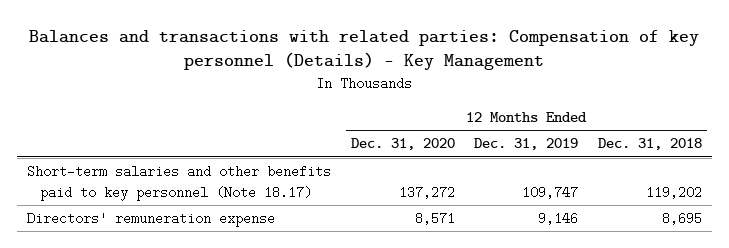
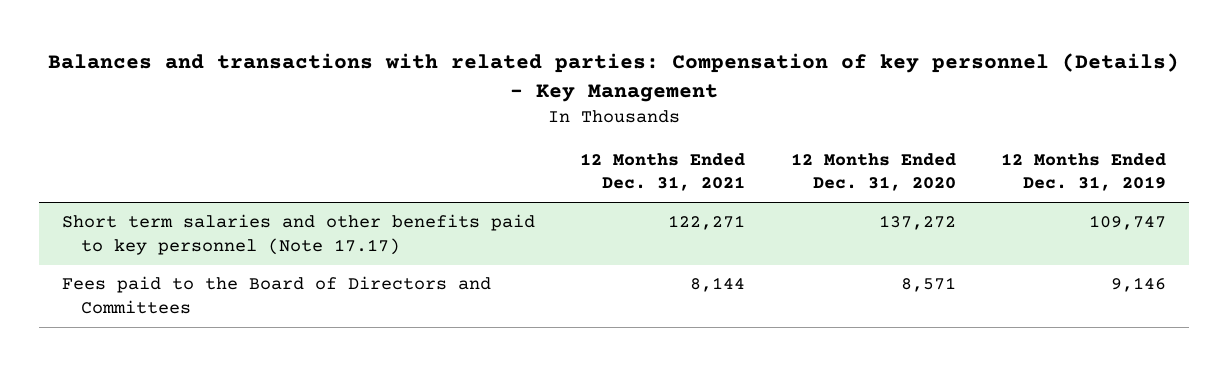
[598,138,703,151] Dec. 31, 2018 -> none
none -> [580,152,746,192] 12 Months Ended Dec. 31, 2021
[26,165,331,201] Short-term salaries and other benefits paid to key personnel (Note 18.17) -> [61,214,535,256] Short term salaries and other benefits paid to key personnel (Note 17.17)
[26,212,275,228] Directors' remuneration expense -> [61,276,491,315] Fees paid to the Board of Directors and Committees

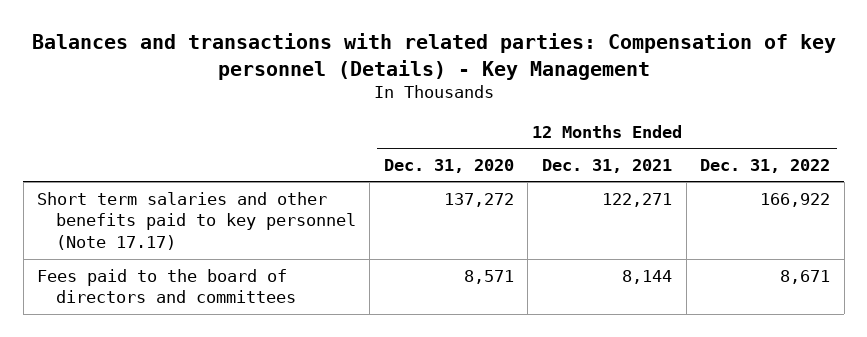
[1001,152,1167,192] 12 Months Ended Dec. 31, 2019 -> none
none -> [700,158,831,173] Dec. 31, 2022
[61,276,491,315] Fees paid to the Board of Directors and Committees -> [37,268,296,304] Fees paid to the board of directors and committees

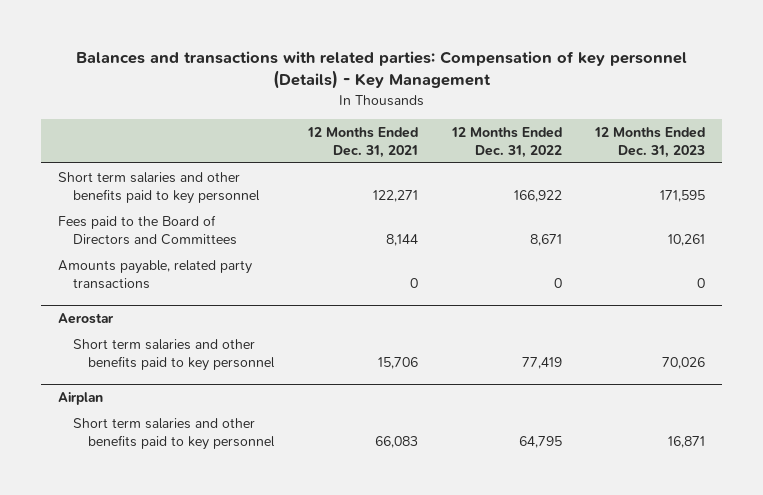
[383,158,514,173] Dec. 31, 2020 -> none
none -> [594,126,706,158] 12 Months Ended Dec. 31, 2023
[37,191,356,251] Short term salaries and other benefits paid to key personnel (Note 17.17) -> [58,171,261,204] Short term salaries and other benefits paid to key personnel
[37,268,296,304] Fees paid to the board of directors and committees -> [58,214,238,245] Fees paid to the Board of Directors and Committees
none -> [58,259,253,289] Amounts payable, related party transactions
none -> [58,312,115,324] Aerostar
none -> [73,338,276,371] Short term salaries and other benefits paid to key personnel
none -> [58,391,104,405] Airplan
none -> [73,417,276,450] Short term salaries and other benefits paid to key personnel

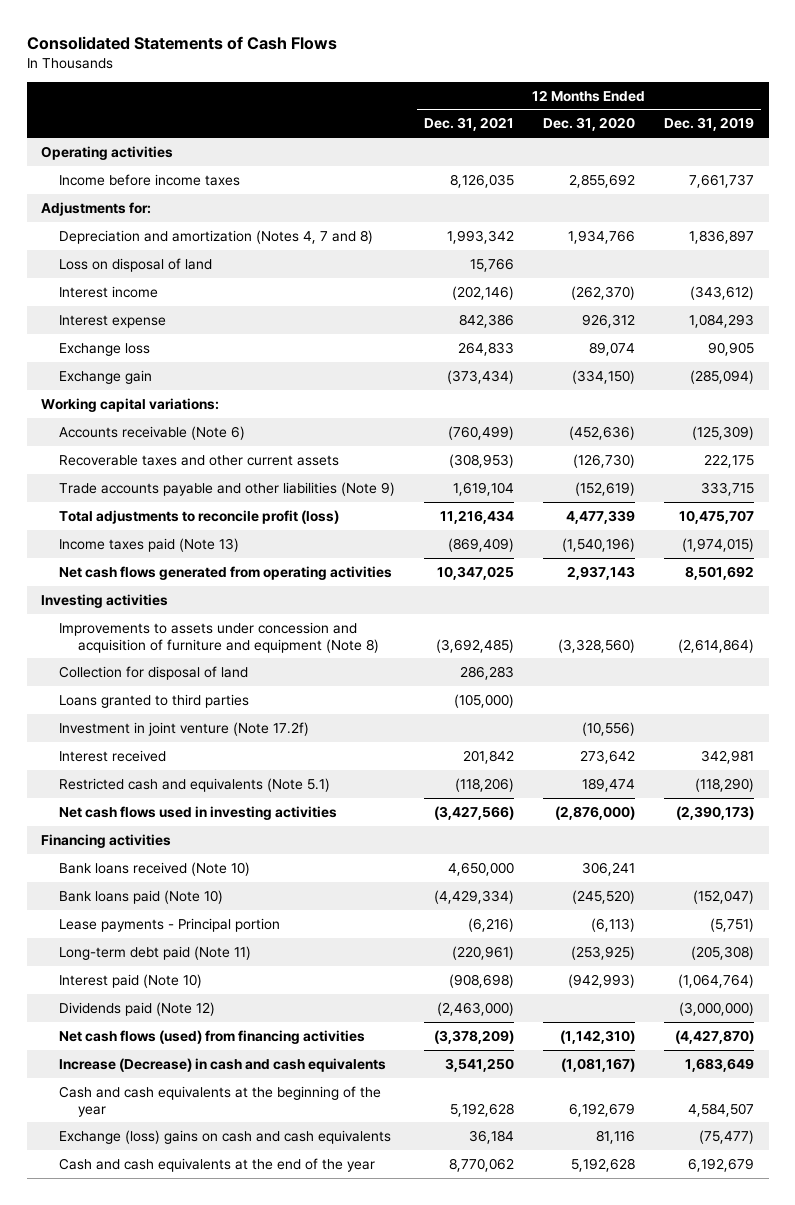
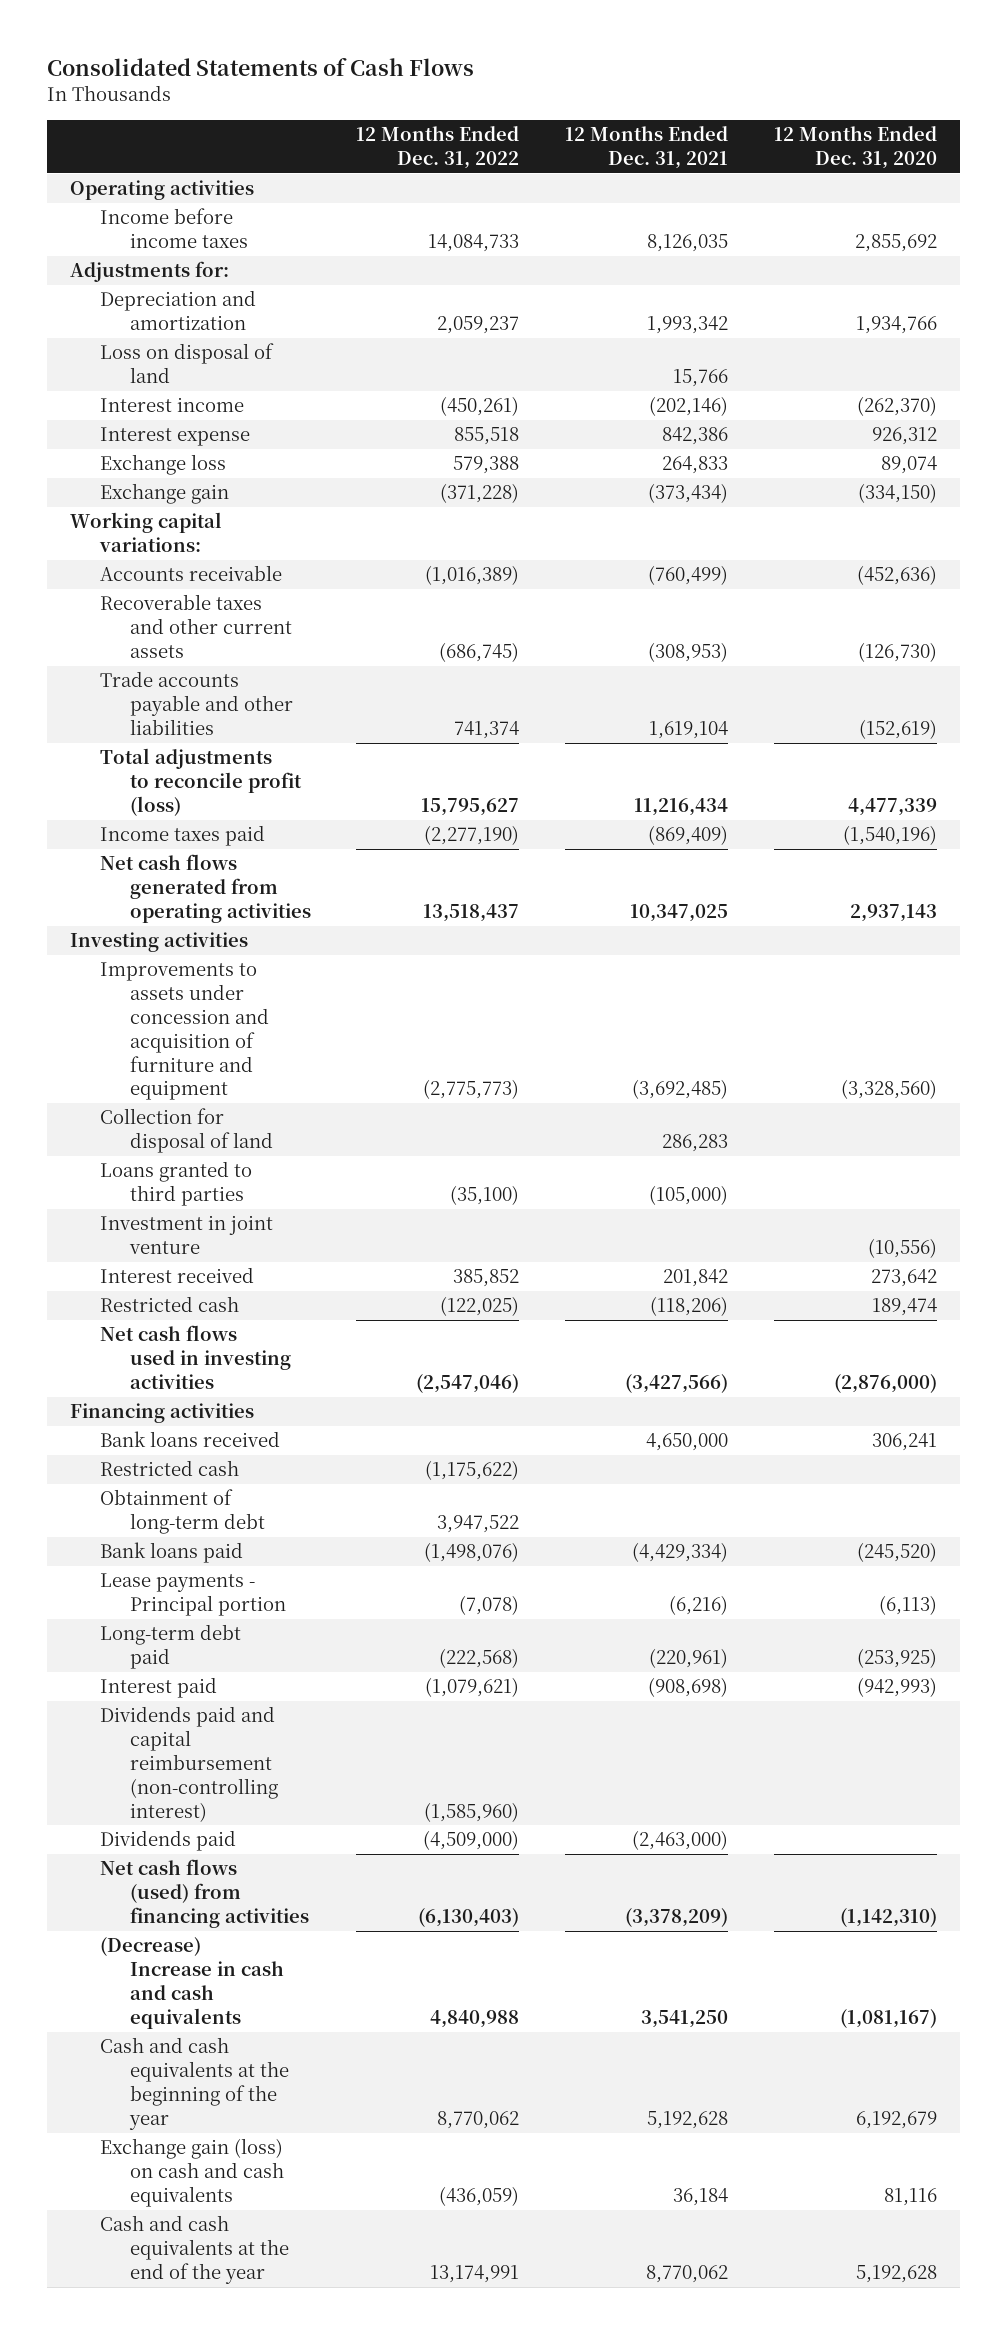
[664,117,755,132] Dec. 31, 2019 -> none
none -> [356,126,520,170] 12 Months Ended Dec. 31, 2022
[59,229,374,244] Depreciation and amortization (Notes 4, 7 and 8) -> [99,290,256,331] Depreciation and amortization
[59,425,246,440] Accounts receivable (Note 6) -> [99,565,282,582] Accounts receivable
[59,481,396,496] Trade accounts payable and other liabilities (Note 9) -> [99,671,293,736] Trade accounts payable and other liabilities
[59,537,240,552] Income taxes paid (Note 13) -> [99,825,265,847] Income taxes paid
[59,621,379,653] Improvements to assets under concession and acquisition of furniture and equipment (Note 8) -> [99,962,269,1101] Improvements to assets under concession and acquisition of furniture and equipment
[59,721,310,736] Investment in joint venture (Note 17.2f) -> [99,1215,273,1255] Investment in joint venture
[59,777,331,792] Restricted cash and equivalents (Note 5.1) -> [99,1296,239,1313] Restricted cash
[59,861,251,876] Bank loans received (Note 10) -> [99,1431,280,1448] Bank loans received
none -> [99,1460,239,1477] Restricted cash
none -> [99,1489,265,1535] Obtainment of long-term debt
[59,889,224,904] Bank loans paid (Note 10) -> [99,1542,243,1564] Bank loans paid
[59,945,252,960] Long-term debt paid (Note 11) -> [99,1624,241,1670] Long-term debt paid
[59,973,203,988] Interest paid (Note 10) -> [99,1677,217,1699] Interest paid
none -> [99,1706,278,1822] Dividends paid and capital reimbursement (non-controlling interest)
[59,1001,216,1016] Dividends paid (Note 12) -> [99,1830,236,1852] Dividends paid
[59,1057,387,1072] Increase (Decrease) in cash and cash equivalents -> [99,1937,284,2029] (Decrease) Increase in cash and cash equivalents
[59,1129,392,1144] Exchange (loss) gains on cash and cash equivalents -> [99,2138,284,2208] Exchange gain (loss) on cash and cash equivalents

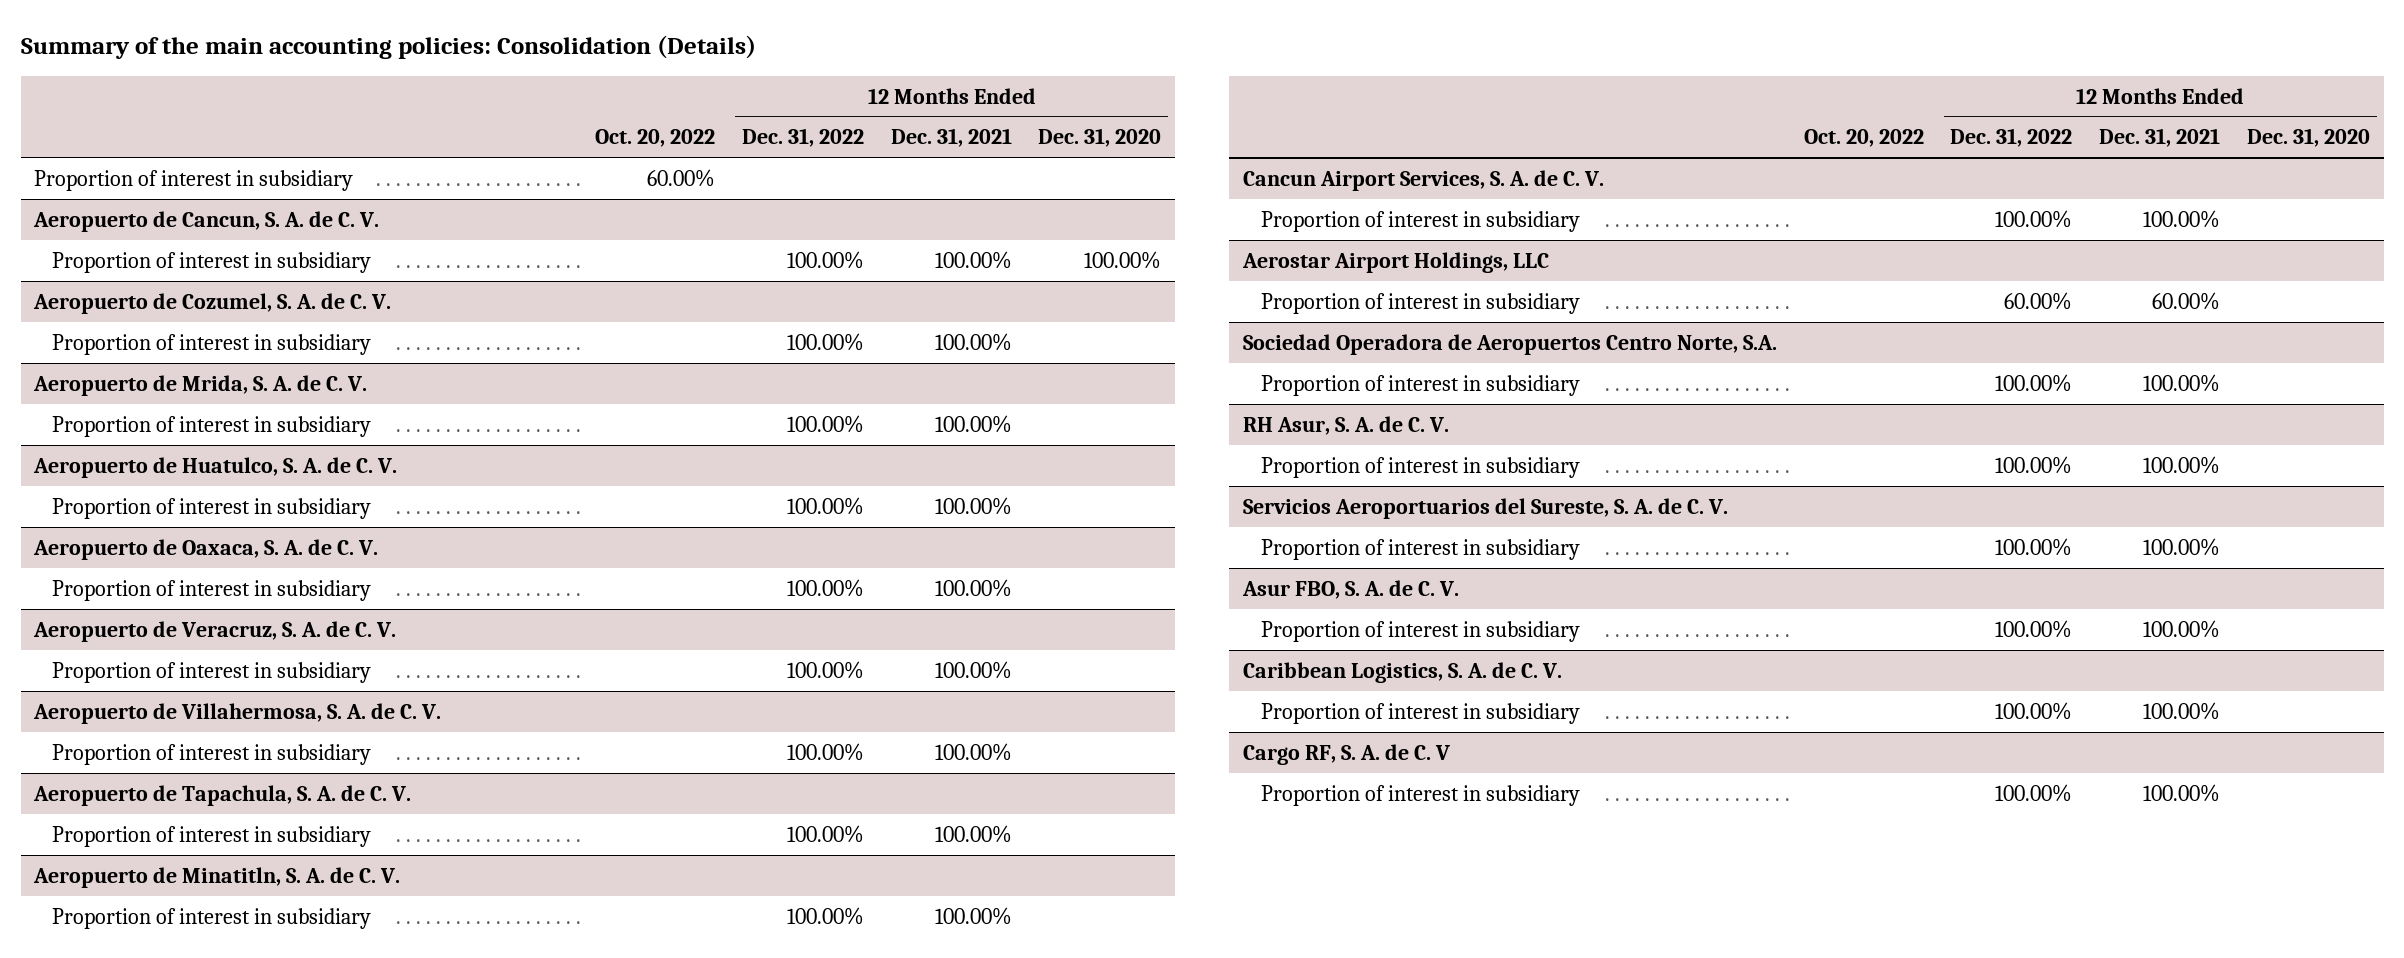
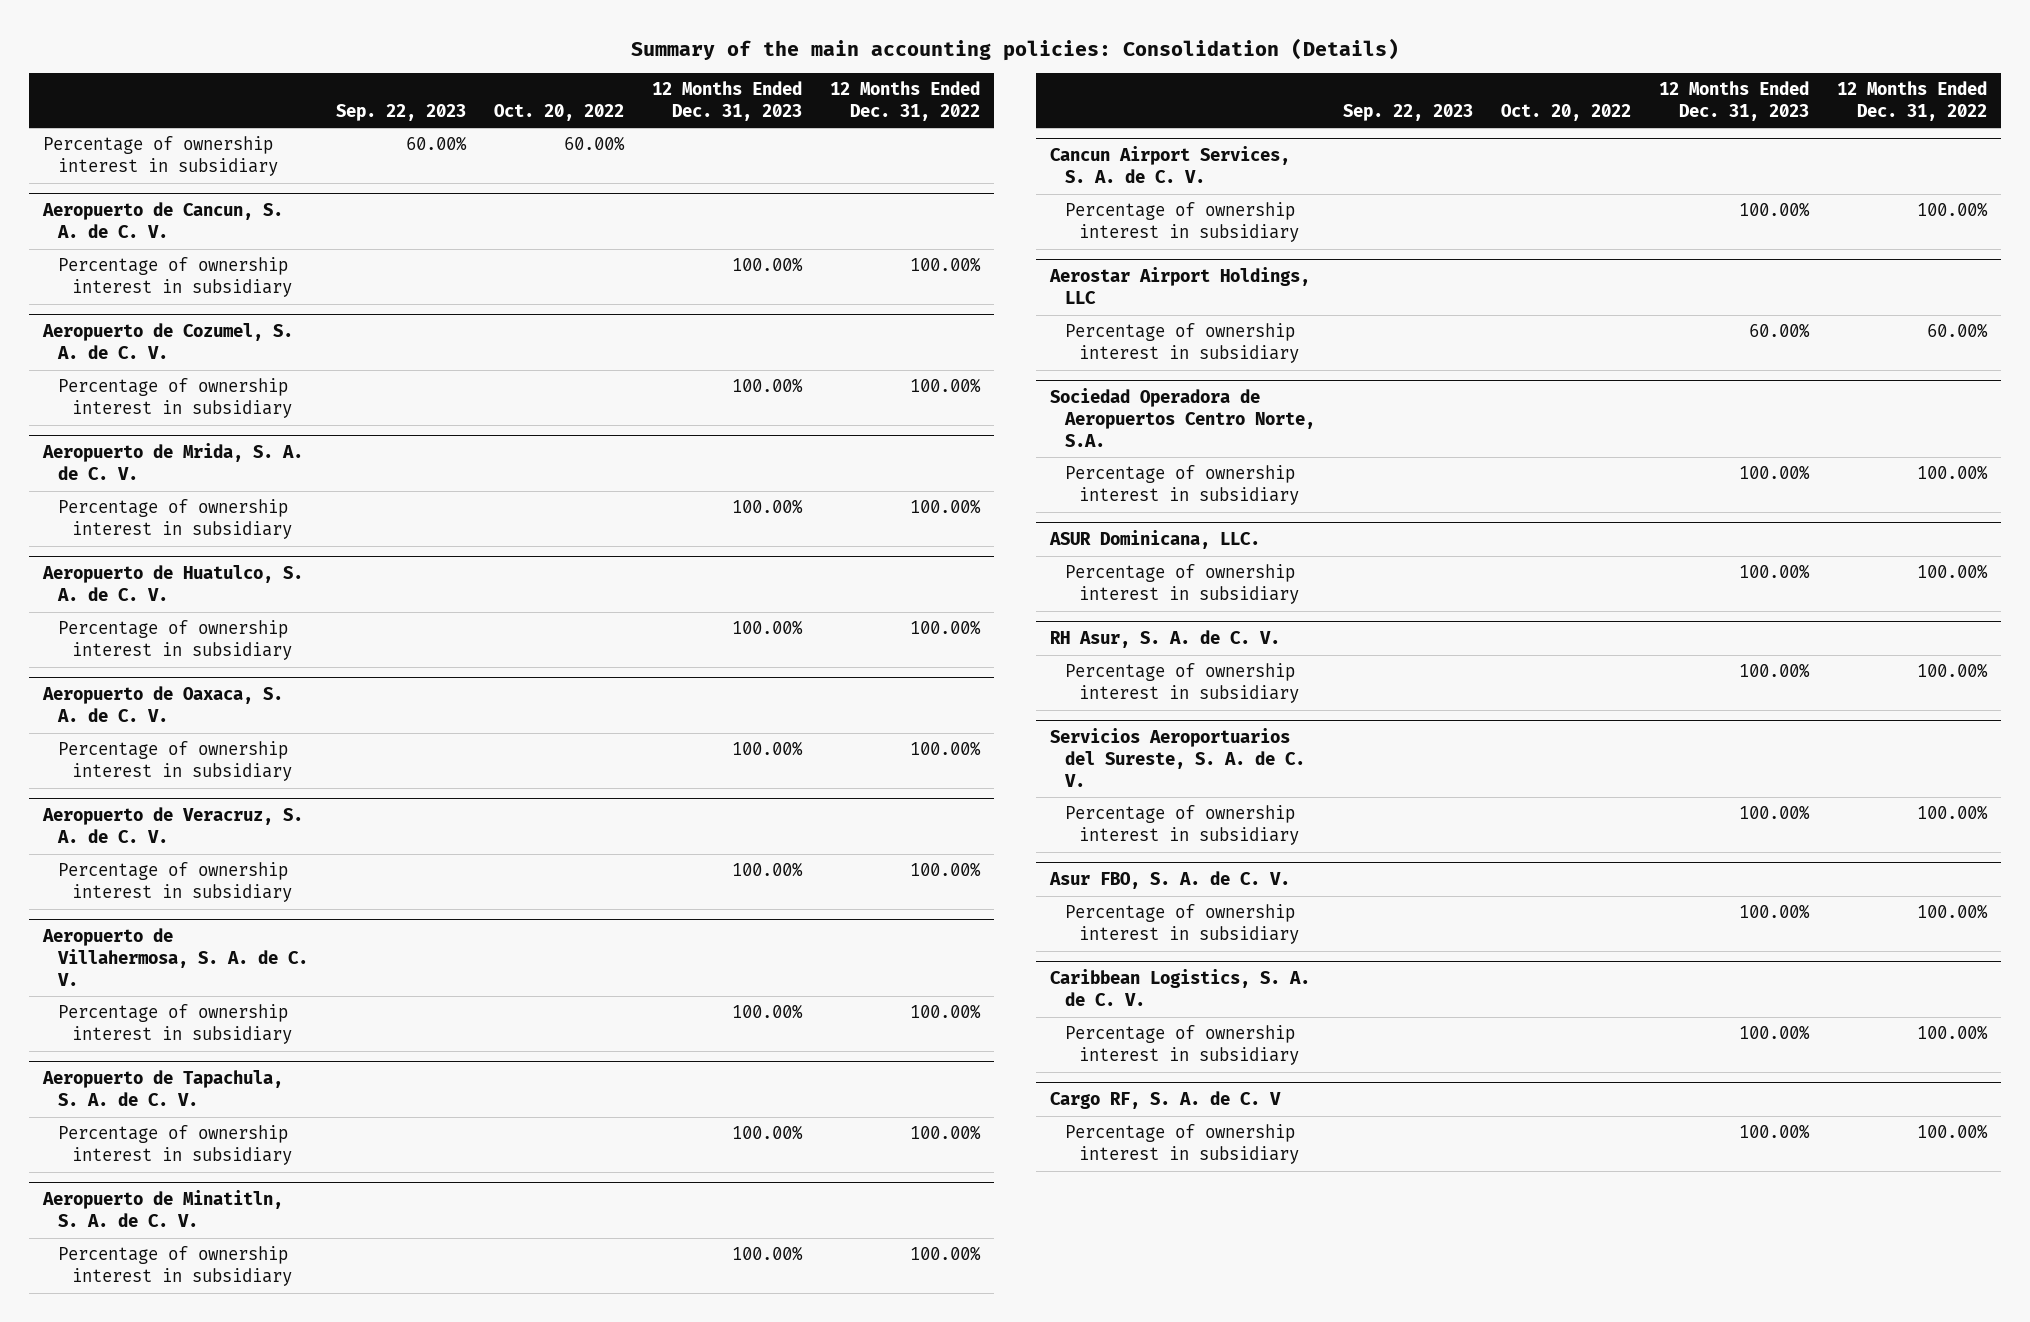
[890,128,1012,148] Dec. 31, 2021 -> none
[1038,128,1162,148] Dec. 31, 2020 -> none
none -> [335,103,466,121] Sep. 22, 2023
none -> [651,81,802,121] 12 Months Ended Dec. 31, 2023
[33,169,353,191] Proportion of interest in subsidiary -> [43,136,278,177] Percentage of ownership interest in subsidiary
[51,251,371,273] Proportion of interest in subsidiary -> [57,257,292,298] Percentage of ownership interest in subsidiary
[51,333,371,355] Proportion of interest in subsidiary -> [57,378,292,419] Percentage of ownership interest in subsidiary
[51,415,371,437] Proportion of interest in subsidiary -> [57,499,292,540] Percentage of ownership interest in subsidiary
[51,497,371,519] Proportion of interest in subsidiary -> [57,620,292,661] Percentage of ownership interest in subsidiary
[51,579,371,601] Proportion of interest in subsidiary -> [57,741,292,782] Percentage of ownership interest in subsidiary
[51,661,371,683] Proportion of interest in subsidiary -> [57,862,292,903] Percentage of ownership interest in subsidiary
[51,743,371,765] Proportion of interest in subsidiary -> [57,1004,292,1045] Percentage of ownership interest in subsidiary
[51,825,371,847] Proportion of interest in subsidiary -> [57,1125,292,1166] Percentage of ownership interest in subsidiary
[51,907,371,929] Proportion of interest in subsidiary -> [57,1246,292,1287] Percentage of ownership interest in subsidiary
[1260,210,1580,232] Proportion of interest in subsidiary -> [1064,202,1299,243] Percentage of ownership interest in subsidiary
[1260,292,1580,314] Proportion of interest in subsidiary -> [1064,323,1299,364] Percentage of ownership interest in subsidiary
[1260,374,1580,396] Proportion of interest in subsidiary -> [1064,465,1299,506] Percentage of ownership interest in subsidiary
none -> [1049,530,1261,550] ASUR Dominicana, LLC.
none -> [1064,564,1299,605] Percentage of ownership interest in subsidiary
[1260,456,1580,478] Proportion of interest in subsidiary -> [1064,663,1299,704] Percentage of ownership interest in subsidiary
[1260,538,1580,560] Proportion of interest in subsidiary -> [1064,805,1299,846] Percentage of ownership interest in subsidiary
[1260,620,1580,642] Proportion of interest in subsidiary -> [1064,904,1299,945] Percentage of ownership interest in subsidiary
[1260,702,1580,724] Proportion of interest in subsidiary -> [1064,1025,1299,1066] Percentage of ownership interest in subsidiary
[1260,784,1580,806] Proportion of interest in subsidiary -> [1064,1124,1299,1165] Percentage of ownership interest in subsidiary

